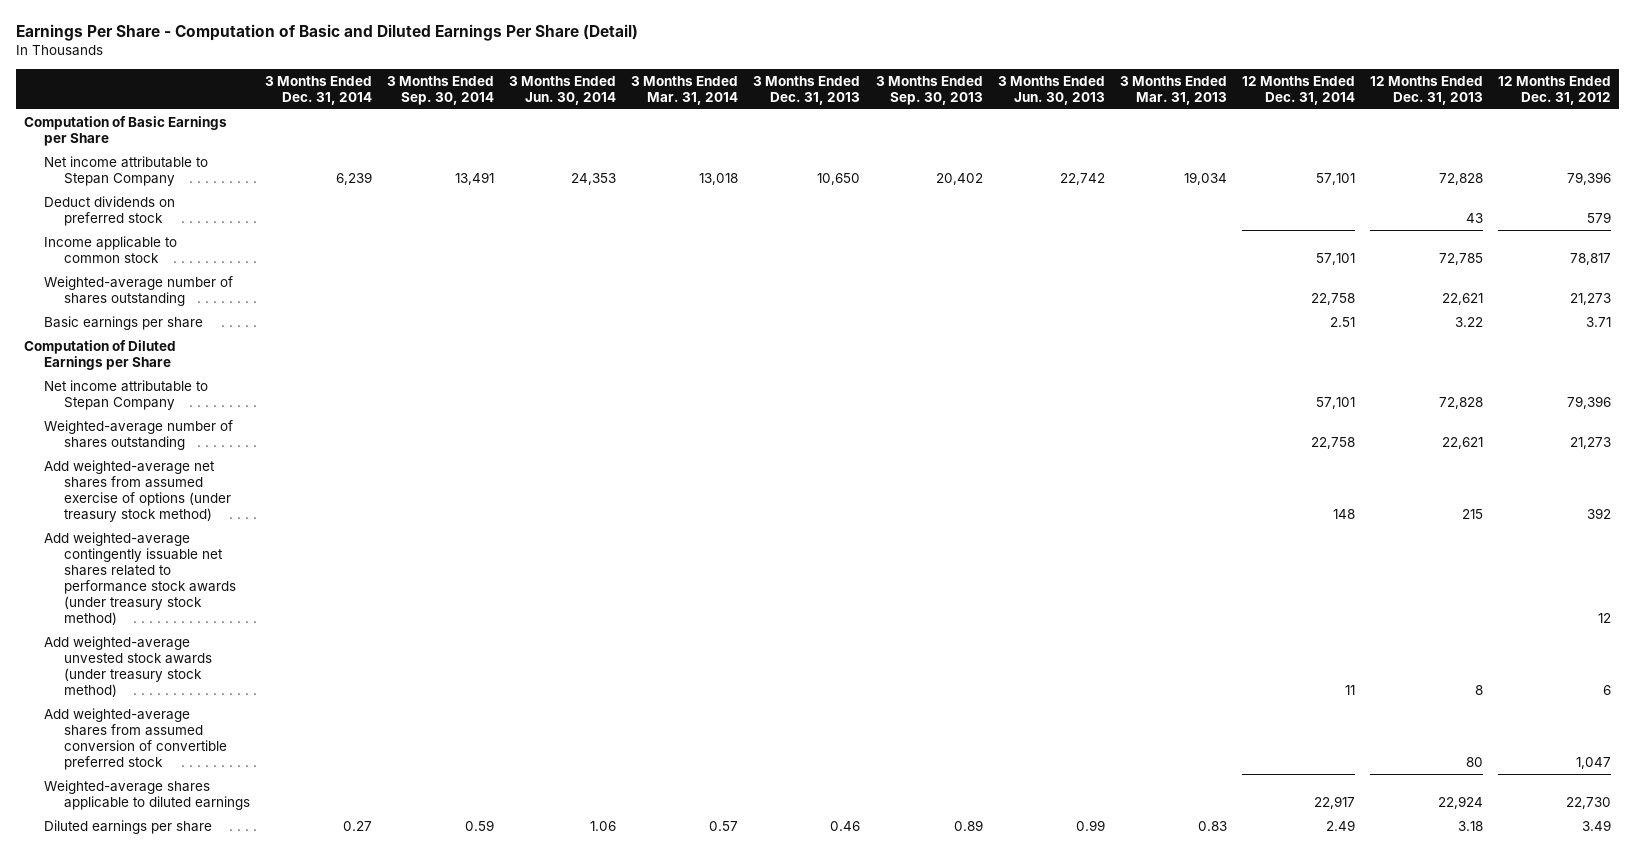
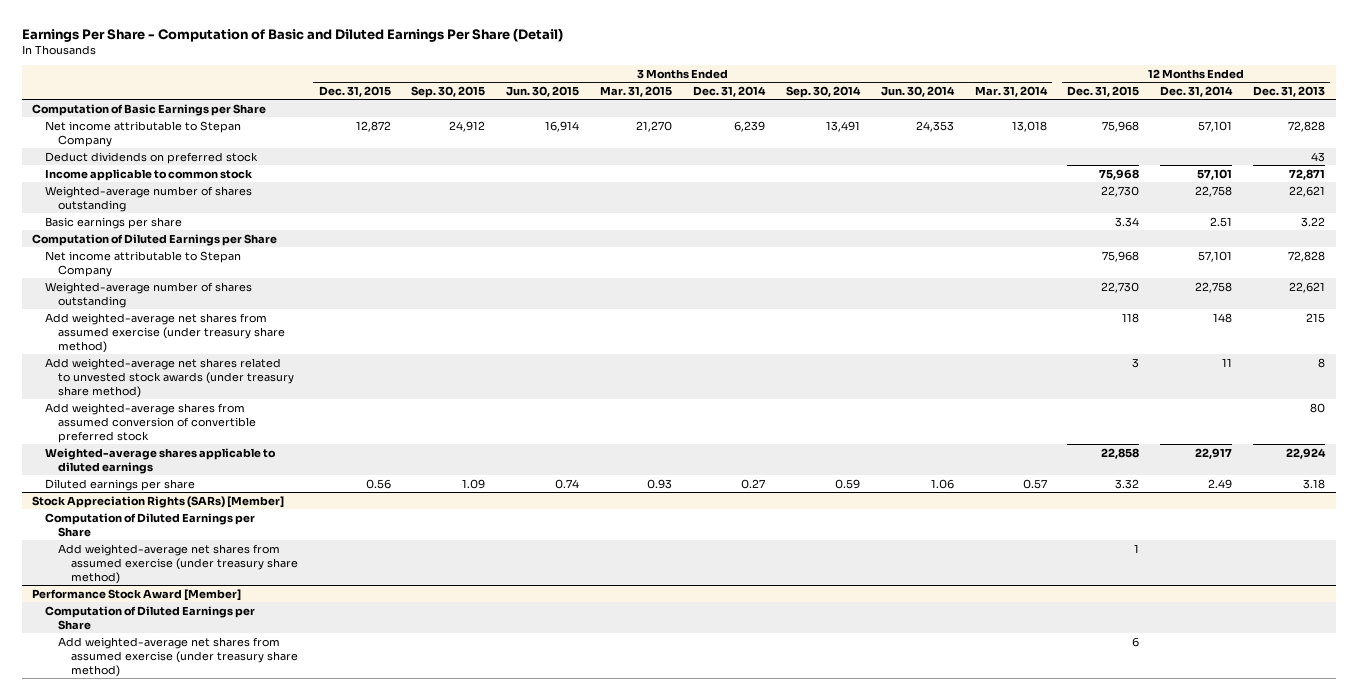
[753,75,861,105] 3 Months Ended Dec. 31, 2013 -> none
[875,75,983,105] 3 Months Ended Sep. 30, 2013 -> none
[997,75,1105,105] 3 Months Ended Jun. 30, 2013 -> none
[1119,75,1227,105] 3 Months Ended Mar. 31, 2013 -> none
[1498,75,1612,105] 12 Months Ended Dec. 31, 2012 -> none
none -> [318,86,391,98] Dec. 31, 2015
none -> [411,86,486,99] Sep. 30, 2015
none -> [506,86,580,98] Jun. 30, 2015
none -> [600,86,673,98] Mar. 31, 2015
none -> [1067,86,1140,98] Dec. 31, 2015
[1439,252,1484,265] 72,785 -> [1289,168,1326,180] 72,871
[43,531,236,626] Add weighted-average contingently issuable net shares related to performance stock awards (under treasury stock method) -> none
[43,459,231,523] Add weighted-average net shares from assumed exercise of options (under treasury stock method) -> [45,312,285,353] Add weighted-average net shares from assumed exercise (under treasury share method)
[43,635,212,698] Add weighted-average unvested stock awards (under treasury stock method) -> [45,357,294,398] Add weighted-average net shares related to unvested stock awards (under treasury share method)
none -> [32,495,285,508] Stock Appreciation Rights (SARs) [Member]
none -> [45,512,256,537] Computation of Diluted Earnings per Share
none -> [57,543,298,584] Add weighted-average net shares from assumed exercise (under treasury share method)
none -> [32,588,242,601] Performance Stock Award [Member]
none -> [45,605,256,630] Computation of Diluted Earnings per Share
none -> [57,636,298,677] Add weighted-average net shares from assumed exercise (under treasury share method)

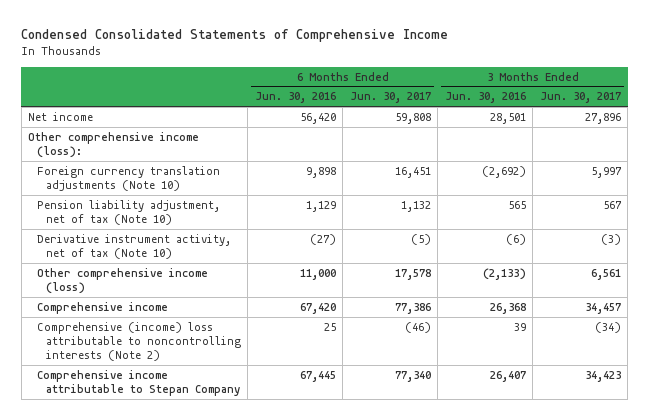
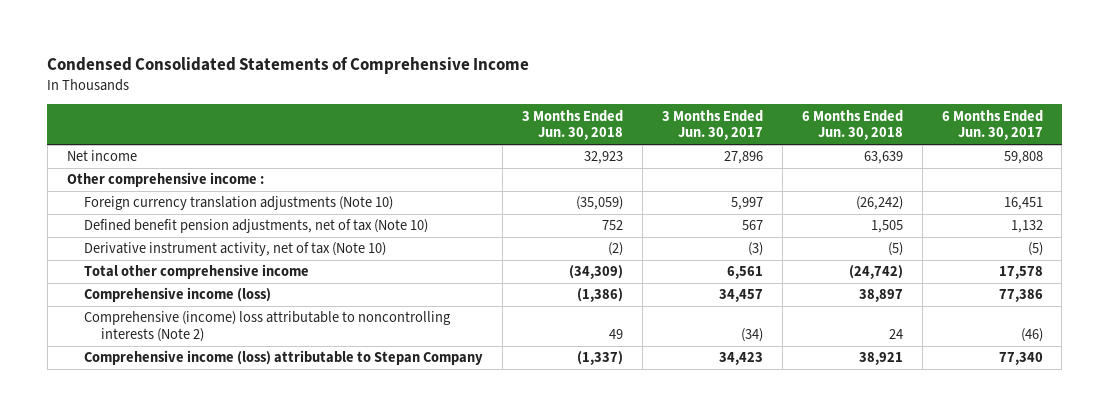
[254,92,336,104] Jun. 30, 2016 -> none
[444,92,526,104] Jun. 30, 2016 -> none
none -> [521,109,623,141] 3 Months Ended Jun. 30, 2018
none -> [801,109,903,141] 6 Months Ended Jun. 30, 2018
[28,131,200,158] Other comprehensive income (loss): -> [66,172,264,188] Other comprehensive income :
[37,199,221,225] Pension liability adjustment, net of tax (Note 10) -> [83,219,428,234] Defined benefit pension adjustments, net of tax (Note 10)
[37,267,209,294] Other comprehensive income (loss) -> [83,264,309,280] Total other comprehensive income
[37,301,169,314] Comprehensive income -> [83,287,271,303] Comprehensive income (loss)
[37,369,240,396] Comprehensive income attributable to Stepan Company -> [83,350,483,366] Comprehensive income (loss) attributable to Stepan Company

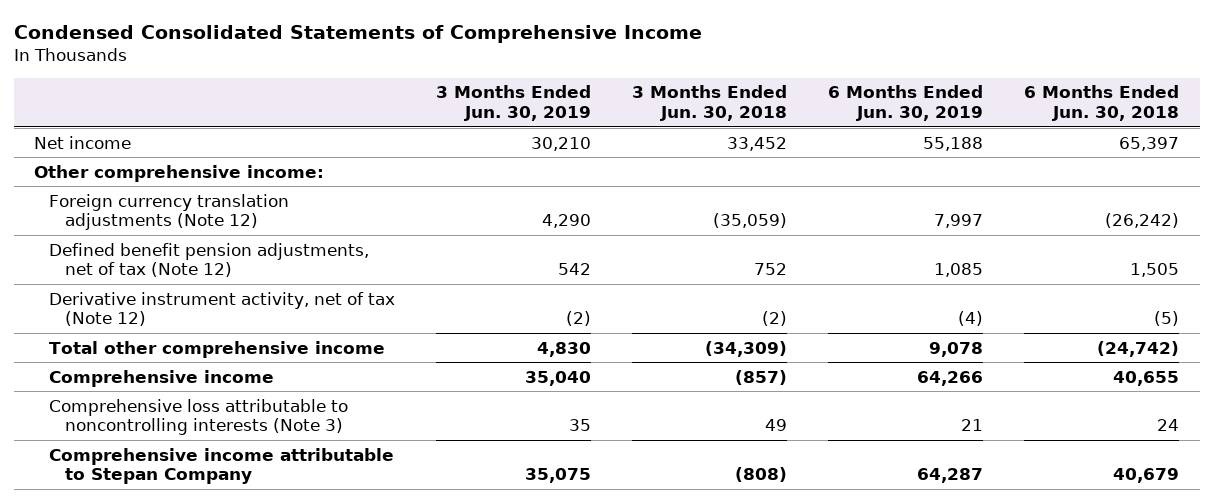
[661,109,763,141] 3 Months Ended Jun. 30, 2017 -> none
[941,109,1043,141] 6 Months Ended Jun. 30, 2017 -> none
none -> [436,85,592,122] 3 Months Ended Jun. 30, 2019
none -> [828,85,984,122] 6 Months Ended Jun. 30, 2019
[583,151,623,165] 32,923 -> [727,136,788,151] 33,452
[863,151,903,165] 63,639 -> [1119,136,1180,151] 65,397
[66,172,264,188] Other comprehensive income : -> [34,164,325,182] Other comprehensive income:
[83,196,393,211] Foreign currency translation adjustments (Note 10) -> [49,193,290,231] Foreign currency translation adjustments (Note 12)
[83,219,428,234] Defined benefit pension adjustments, net of tax (Note 10) -> [49,242,370,278] Defined benefit pension adjustments, net of tax (Note 12)
[83,242,386,257] Derivative instrument activity, net of tax (Note 10) -> [49,291,396,327] Derivative instrument activity, net of tax (Note 12)
[83,287,271,303] Comprehensive income (loss) -> [49,369,275,387] Comprehensive income
[576,288,623,303] (1,386) -> [735,369,788,385] (857)
[858,289,903,303] 38,897 -> [1113,370,1180,386] 40,655
[83,311,451,343] Comprehensive (income) loss attributable to noncontrolling interests (Note 2) -> [49,398,349,436] Comprehensive loss attributable to noncontrolling interests (Note 3)
[83,350,483,366] Comprehensive income (loss) attributable to Stepan Company -> [49,447,395,485] Comprehensive income attributable to Stepan Company
[576,351,623,366] (1,337) -> [735,467,788,483] (808)
[858,352,903,366] 38,921 -> [1113,468,1180,484] 40,679

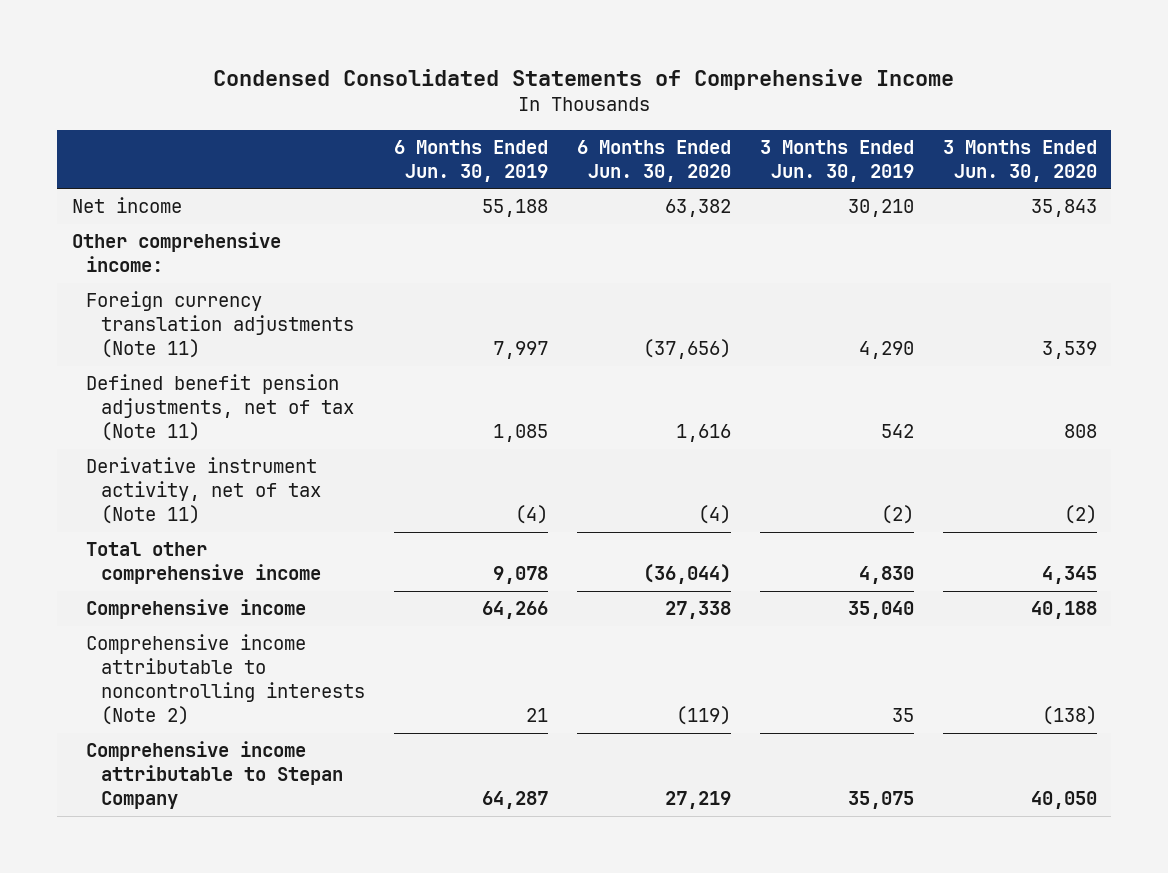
[632,85,788,122] 3 Months Ended Jun. 30, 2018 -> none
[1024,85,1180,122] 6 Months Ended Jun. 30, 2018 -> none
none -> [576,139,731,183] 6 Months Ended Jun. 30, 2020
none -> [942,139,1097,183] 3 Months Ended Jun. 30, 2020
[49,193,290,231] Foreign currency translation adjustments (Note 12) -> [86,291,355,359] Foreign currency translation adjustments (Note 11)
[49,242,370,278] Defined benefit pension adjustments, net of tax (Note 12) -> [86,374,355,442] Defined benefit pension adjustments, net of tax (Note 11)
[49,291,396,327] Derivative instrument activity, net of tax (Note 12) -> [86,457,322,525] Derivative instrument activity, net of tax (Note 11)
[49,398,349,436] Comprehensive loss attributable to noncontrolling interests (Note 3) -> [86,634,366,726] Comprehensive income attributable to noncontrolling interests (Note 2)

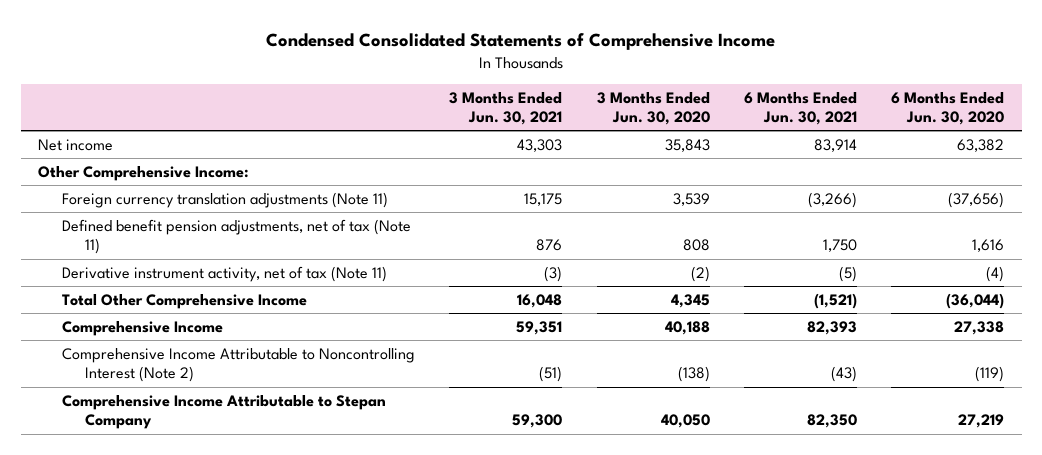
[393,139,548,183] 6 Months Ended Jun. 30, 2019 -> none
[759,139,914,183] 3 Months Ended Jun. 30, 2019 -> none
none -> [449,91,563,126] 3 Months Ended Jun. 30, 2021
none -> [743,91,857,126] 6 Months Ended Jun. 30, 2021
[71,232,281,273] Other comprehensive income: -> [38,165,250,181] Other Comprehensive Income:
[86,542,322,585] Total other comprehensive income -> [61,293,307,309] Total Other Comprehensive Income
[86,599,307,620] Comprehensive income -> [61,320,223,336] Comprehensive Income
[86,634,366,726] Comprehensive income attributable to noncontrolling interests (Note 2) -> [61,347,415,383] Comprehensive Income Attributable to Noncontrolling Interest (Note 2)
[86,741,344,810] Comprehensive income attributable to Stepan Company -> [61,394,386,430] Comprehensive Income Attributable to Stepan Company

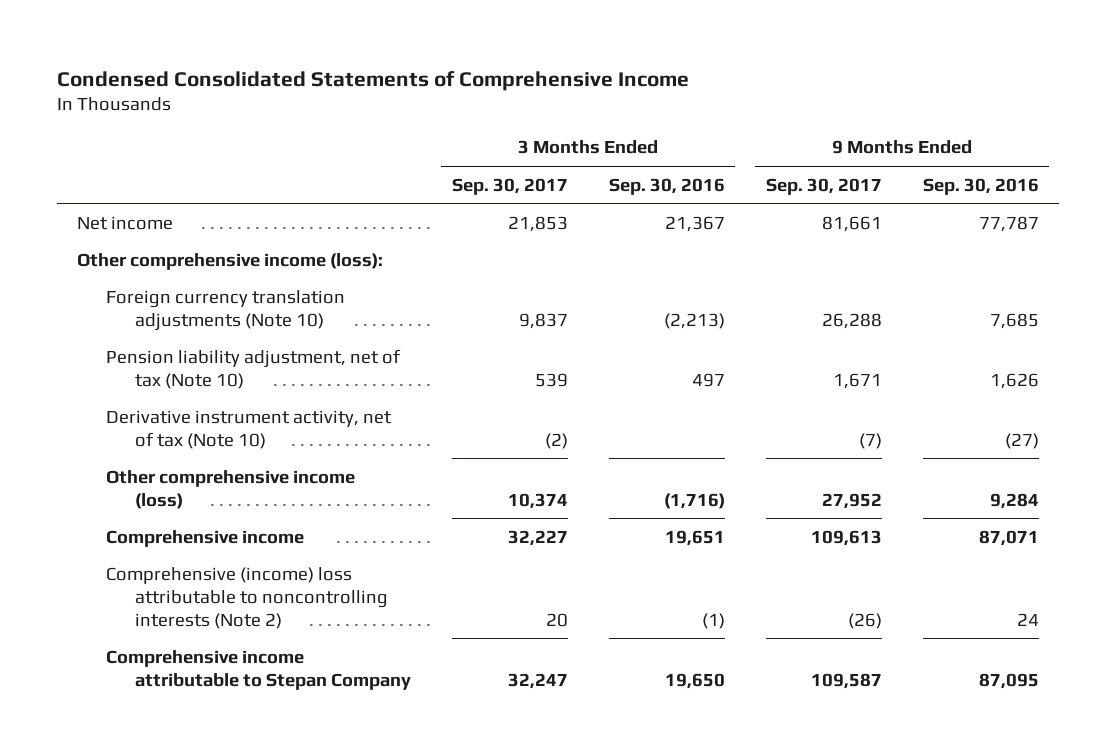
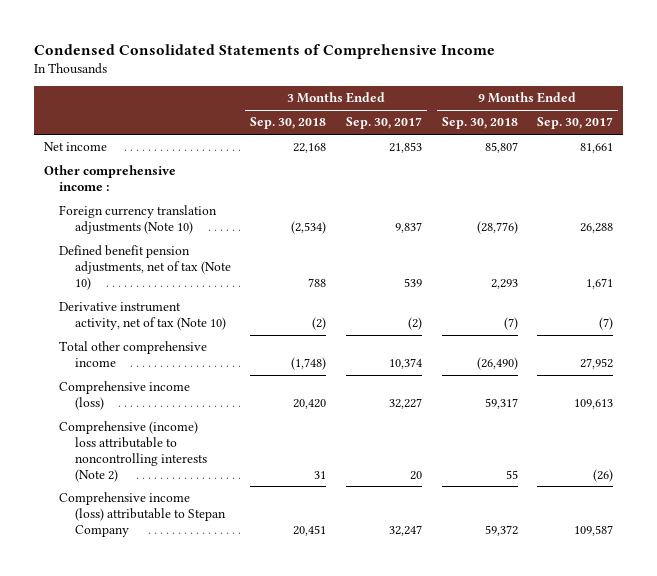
[608,177,725,195] Sep. 30, 2016 -> none
[922,177,1039,195] Sep. 30, 2016 -> none
none -> [250,117,327,130] Sep. 30, 2018
none -> [441,117,518,130] Sep. 30, 2018
[77,252,384,270] Other comprehensive income (loss): -> [44,165,177,192] Other comprehensive income :
[106,348,402,389] Pension liability adjustment, net of tax (Note 10) -> [59,245,231,290] Defined benefit pension adjustments, net of tax (Note 10)
[106,469,356,509] Other comprehensive income (loss) -> [59,341,208,368] Total other comprehensive income
[106,529,305,547] Comprehensive income -> [59,381,191,411] Comprehensive income (loss)
[106,649,411,690] Comprehensive income attributable to Stepan Company -> [59,492,226,537] Comprehensive income (loss) attributable to Stepan Company

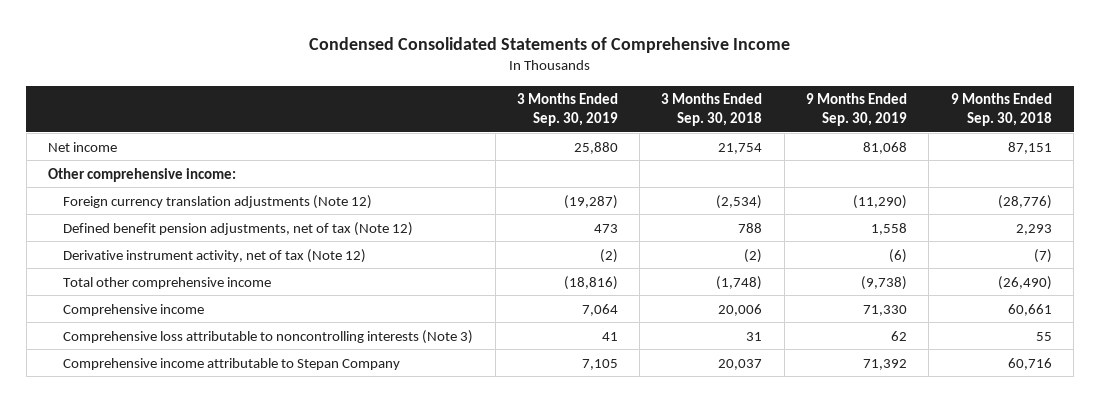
[345,117,422,130] Sep. 30, 2017 -> none
[537,117,614,130] Sep. 30, 2017 -> none
none -> [516,93,618,127] 3 Months Ended Sep. 30, 2019
none -> [806,93,908,127] 9 Months Ended Sep. 30, 2019
[293,143,327,154] 22,168 -> [718,142,763,154] 21,754
[484,142,518,154] 85,807 -> [1007,141,1052,154] 87,151
[44,165,177,192] Other comprehensive income : -> [48,167,237,182] Other comprehensive income:
[59,205,218,235] Foreign currency translation adjustments (Note 10) -> [63,194,373,209] Foreign currency translation adjustments (Note 12)
[59,245,231,290] Defined benefit pension adjustments, net of tax (Note 10) -> [63,221,414,236] Defined benefit pension adjustments, net of tax (Note 12)
[59,302,226,331] Derivative instrument activity, net of tax (Note 10) -> [63,248,367,263] Derivative instrument activity, net of tax (Note 12)
[59,381,191,411] Comprehensive income (loss) -> [63,303,205,316] Comprehensive income
[293,399,327,410] 20,420 -> [718,303,763,316] 20,006
[484,398,518,410] 59,317 -> [1007,303,1052,316] 60,661
[59,421,207,482] Comprehensive (income) loss attributable to noncontrolling interests (Note 2) -> [63,329,474,344] Comprehensive loss attributable to noncontrolling interests (Note 3)
[59,492,226,537] Comprehensive income (loss) attributable to Stepan Company -> [63,357,401,370] Comprehensive income attributable to Stepan Company
[293,524,327,536] 20,451 -> [718,358,763,370] 20,037
[484,524,518,536] 59,372 -> [1007,357,1052,370] 60,716

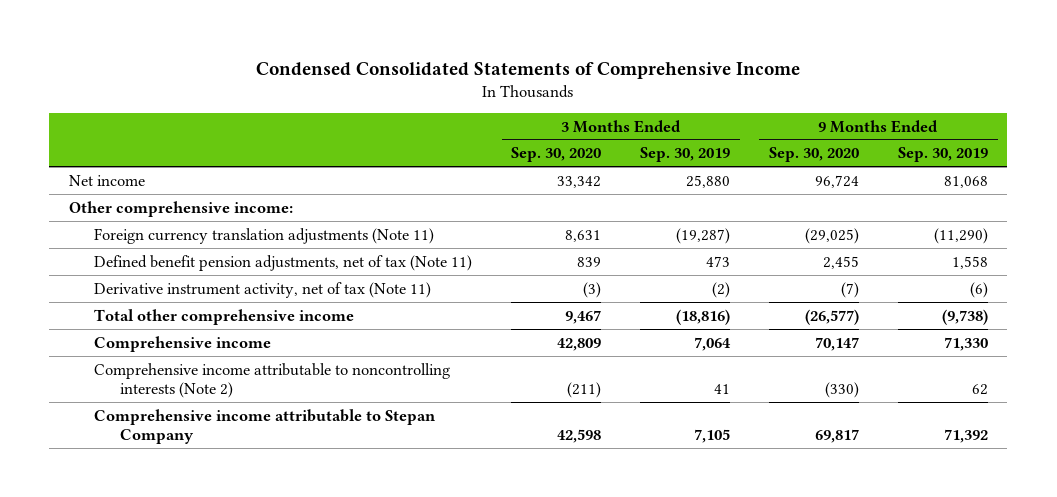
[661,93,763,127] 3 Months Ended Sep. 30, 2018 -> none
[950,93,1052,127] 9 Months Ended Sep. 30, 2018 -> none
none -> [511,147,602,163] Sep. 30, 2020
none -> [769,147,860,163] Sep. 30, 2020
[63,194,373,209] Foreign currency translation adjustments (Note 12) -> [94,227,435,244] Foreign currency translation adjustments (Note 11)
[63,221,414,236] Defined benefit pension adjustments, net of tax (Note 12) -> [94,254,473,271] Defined benefit pension adjustments, net of tax (Note 11)
[63,248,367,263] Derivative instrument activity, net of tax (Note 12) -> [94,281,432,298] Derivative instrument activity, net of tax (Note 11)
[63,329,474,344] Comprehensive loss attributable to noncontrolling interests (Note 3) -> [94,362,451,398] Comprehensive income attributable to noncontrolling interests (Note 2)

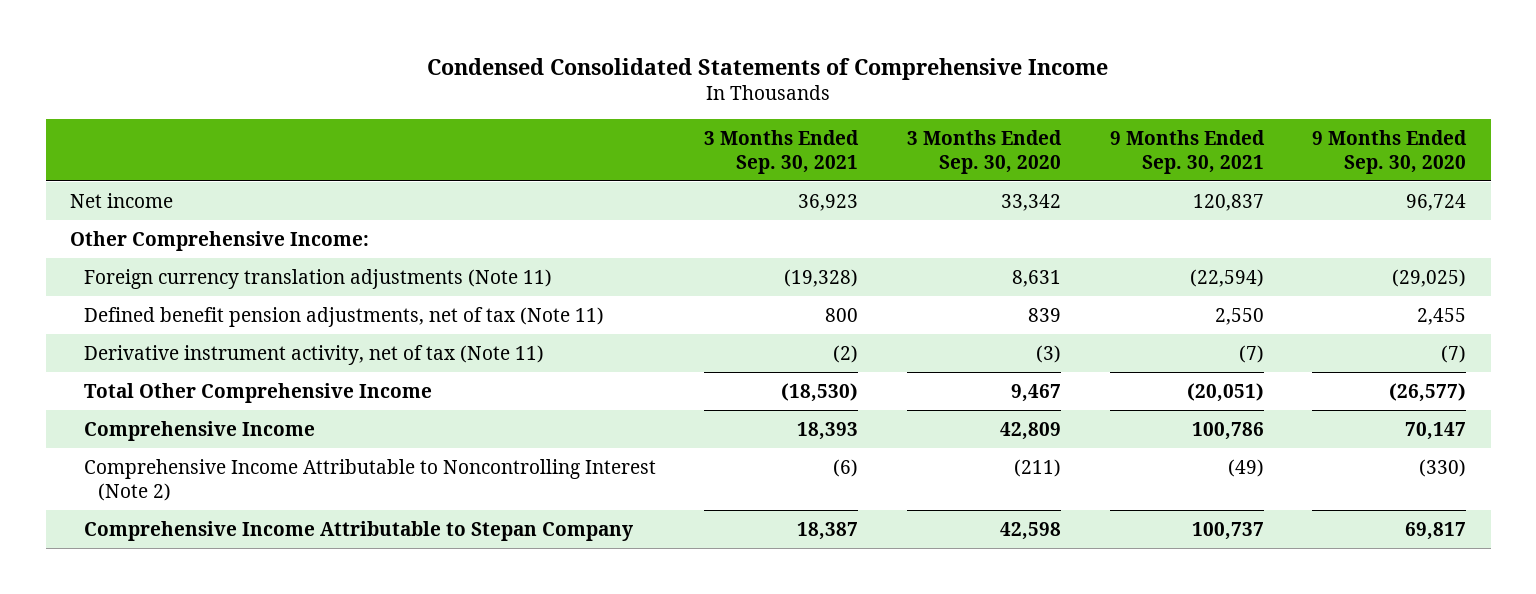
[640,147,731,163] Sep. 30, 2019 -> none
[897,147,988,163] Sep. 30, 2019 -> none
none -> [704,129,860,174] 3 Months Ended Sep. 30, 2021
none -> [1109,129,1265,174] 9 Months Ended Sep. 30, 2021
[68,200,293,217] Other comprehensive income: -> [69,230,369,251] Other Comprehensive Income:
[94,308,355,325] Total other comprehensive income -> [83,382,432,403] Total Other Comprehensive Income
[94,335,272,352] Comprehensive income -> [83,420,315,441] Comprehensive Income
[94,362,451,398] Comprehensive income attributable to noncontrolling interests (Note 2) -> [83,458,656,501] Comprehensive Income Attributable to Noncontrolling Interest (Note 2)
[94,408,437,444] Comprehensive income attributable to Stepan Company -> [83,520,633,541] Comprehensive Income Attributable to Stepan Company

